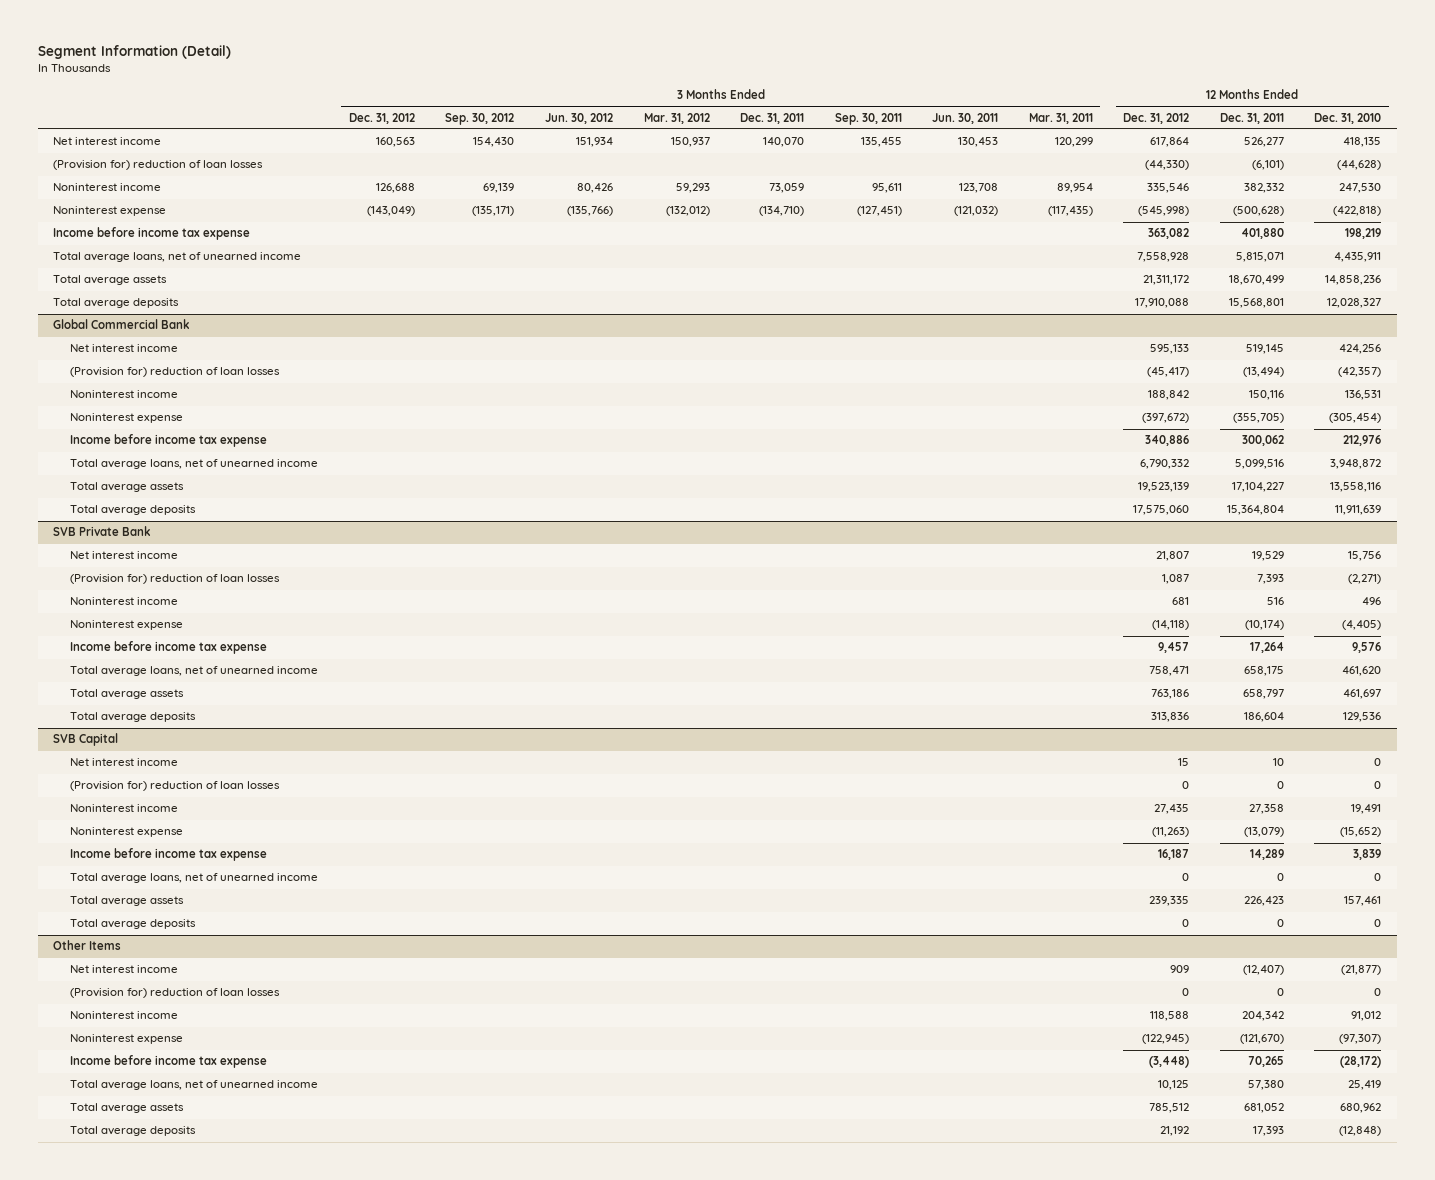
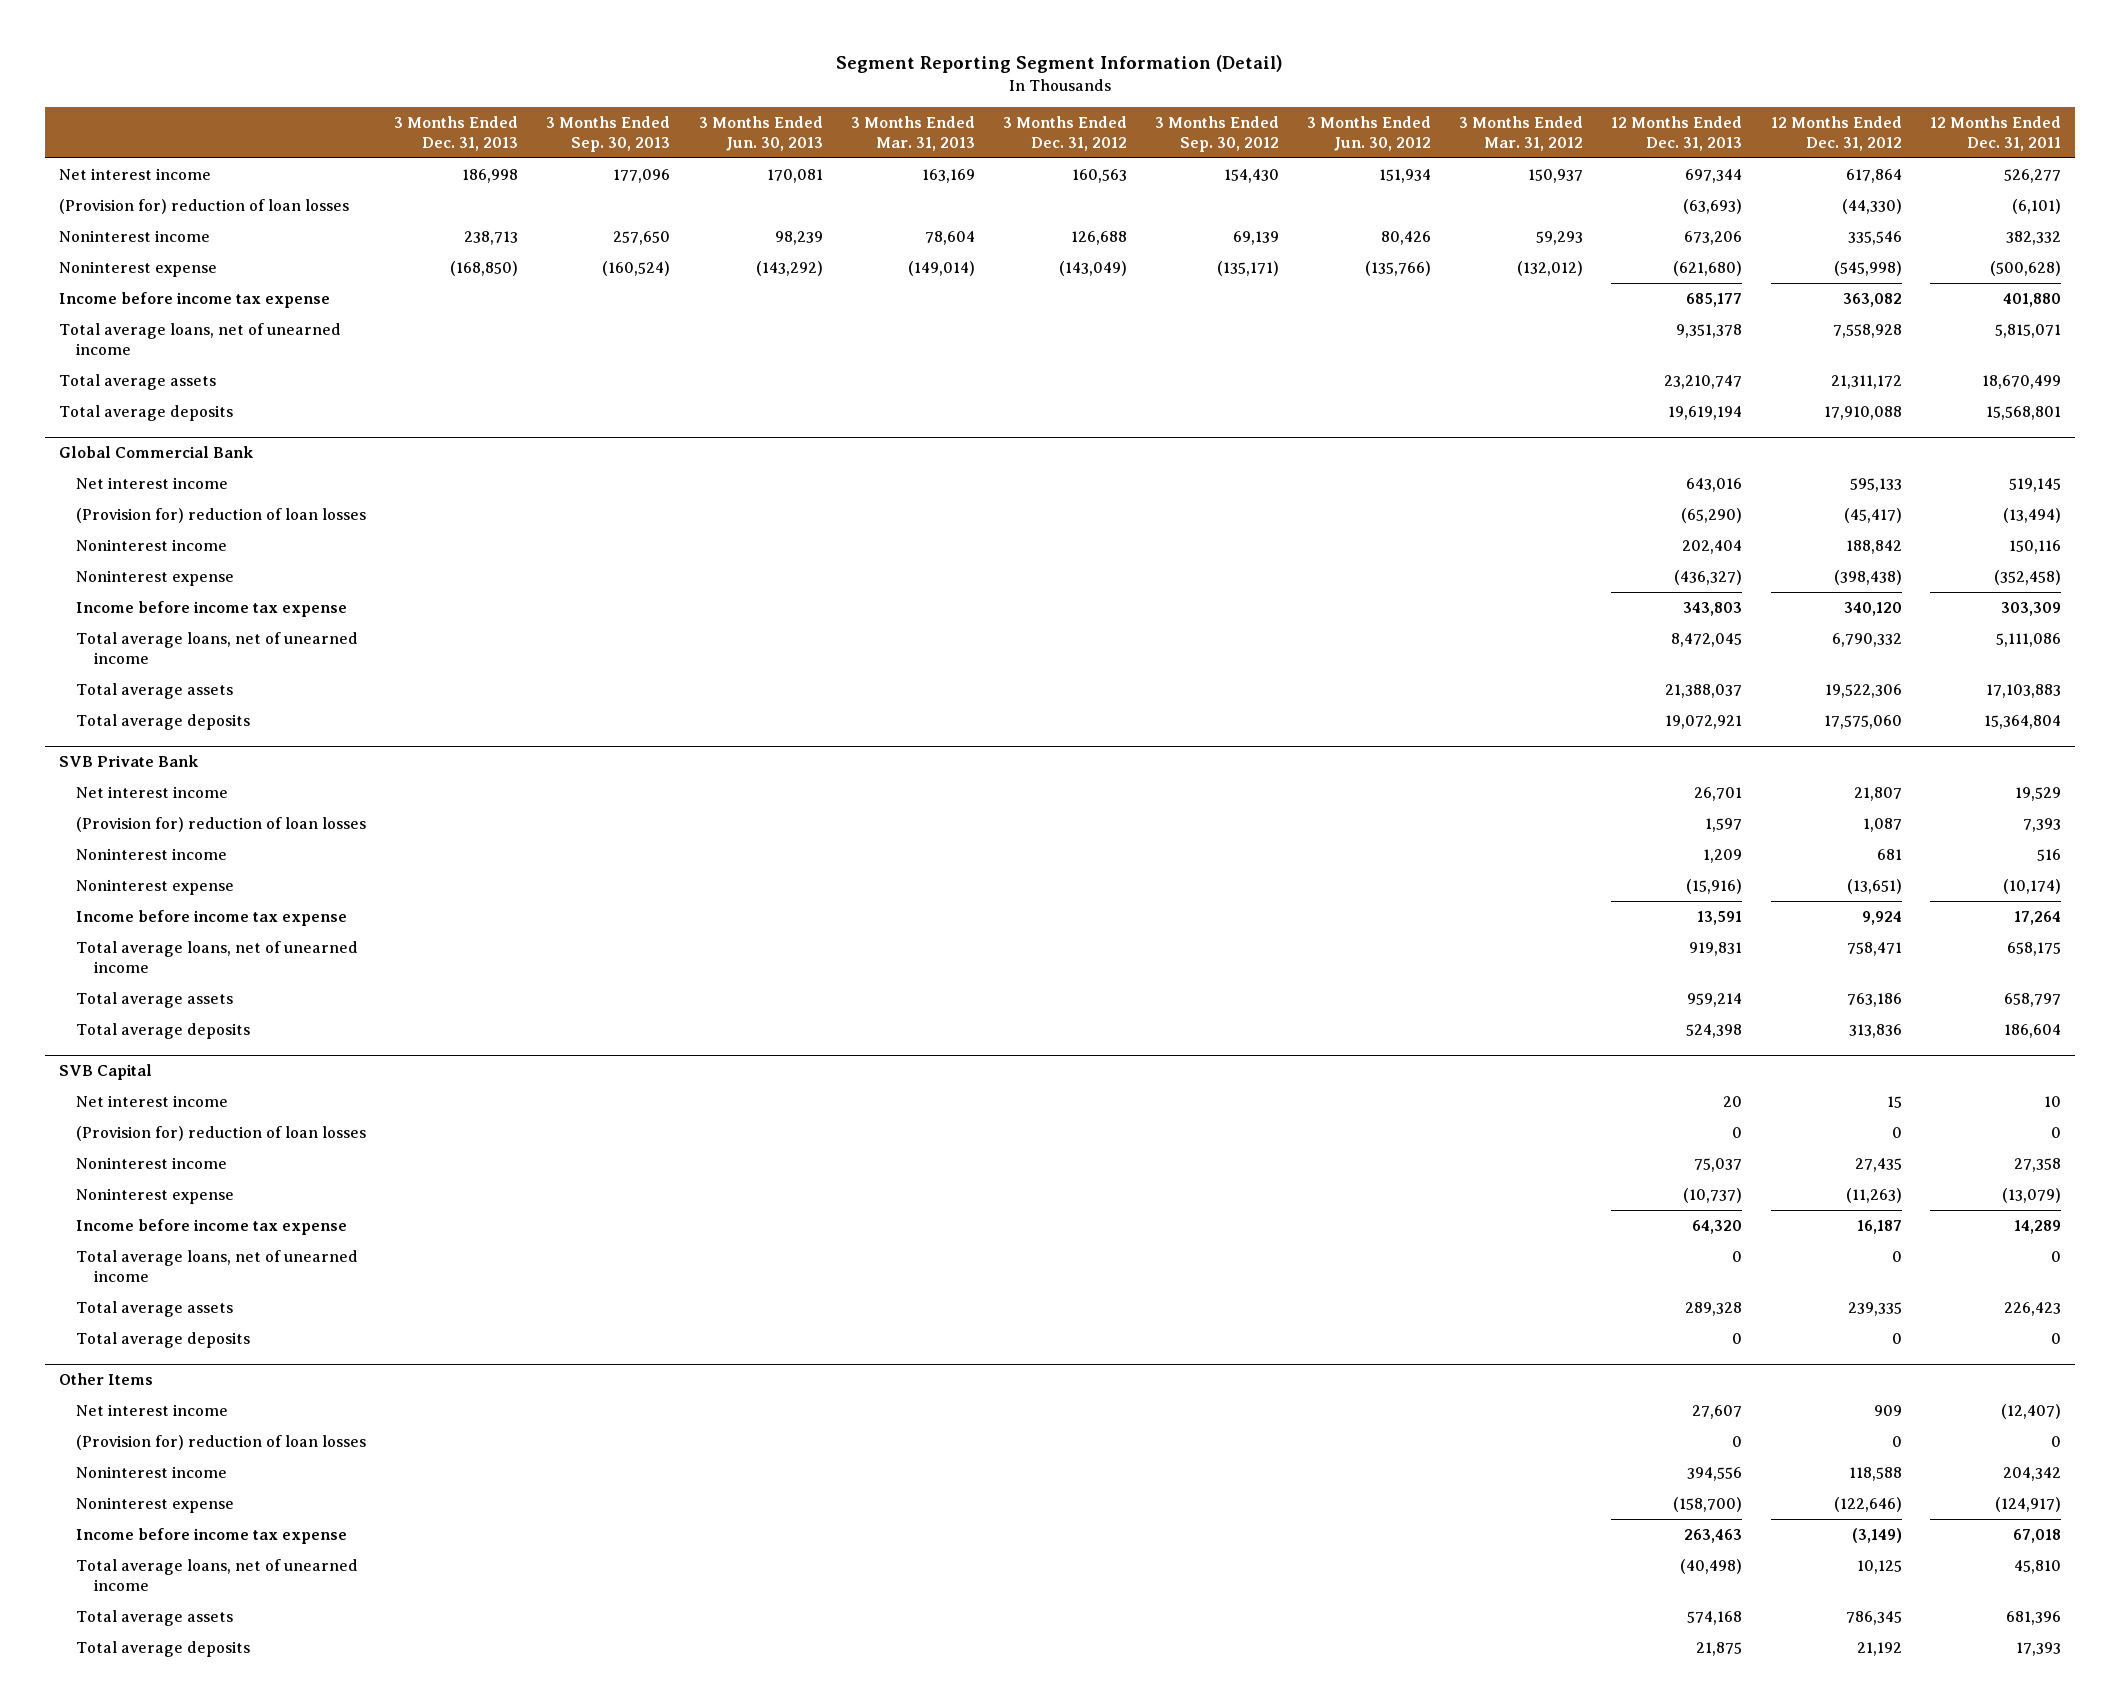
[37,45,231,60] Segment Information (Detail) -> [835,55,1283,74] Segment Reporting Segment Information (Detail)
[740,112,805,124] Dec. 31, 2011 -> none
[834,112,902,125] Sep. 30, 2011 -> none
[932,112,999,124] Jun. 30, 2011 -> none
[1028,112,1093,124] Mar. 31, 2011 -> none
[1314,112,1382,124] Dec. 31, 2010 -> none
none -> [394,115,519,151] 3 Months Ended Dec. 31, 2013
none -> [546,115,671,152] 3 Months Ended Sep. 30, 2013
none -> [698,115,823,151] 3 Months Ended Jun. 30, 2013
none -> [850,115,975,151] 3 Months Ended Mar. 31, 2013
none -> [1611,115,1743,151] 12 Months Ended Dec. 31, 2013
[1142,413,1190,424] (397,672) -> [1833,569,1902,585] (398,438)
[1232,413,1284,424] (355,705) -> [1993,569,2061,585] (352,458)
[1145,435,1190,447] 340,886 -> [1843,601,1902,616] 340,120
[1241,435,1284,447] 300,062 -> [2000,601,2061,616] 303,309
[1234,459,1284,470] 5,099,516 -> [1995,632,2061,647] 5,111,086
[1138,482,1190,493] 19,523,139 -> [1824,683,1902,698] 19,522,306
[1231,482,1284,493] 17,104,227 -> [1985,683,2061,698] 17,103,883
[1152,620,1190,631] (14,118) -> [1846,878,1902,894] (13,651)
[1158,642,1190,654] 9,457 -> [1861,910,1902,925] 9,924
[1142,1034,1190,1045] (122,945) -> [1833,1496,1902,1512] (122,646)
[1239,1034,1284,1045] (121,670) -> [1994,1496,2061,1512] (124,917)
[1149,1056,1190,1069] (3,448) -> [1851,1527,1902,1543] (3,149)
[1247,1056,1284,1068] 70,265 -> [2012,1528,2061,1543] 67,018
[1247,1080,1284,1091] 57,380 -> [2013,1559,2061,1574] 45,810
[1149,1103,1190,1114] 785,512 -> [1845,1610,1902,1625] 786,345
[1243,1103,1284,1114] 681,052 -> [2005,1610,2061,1625] 681,396

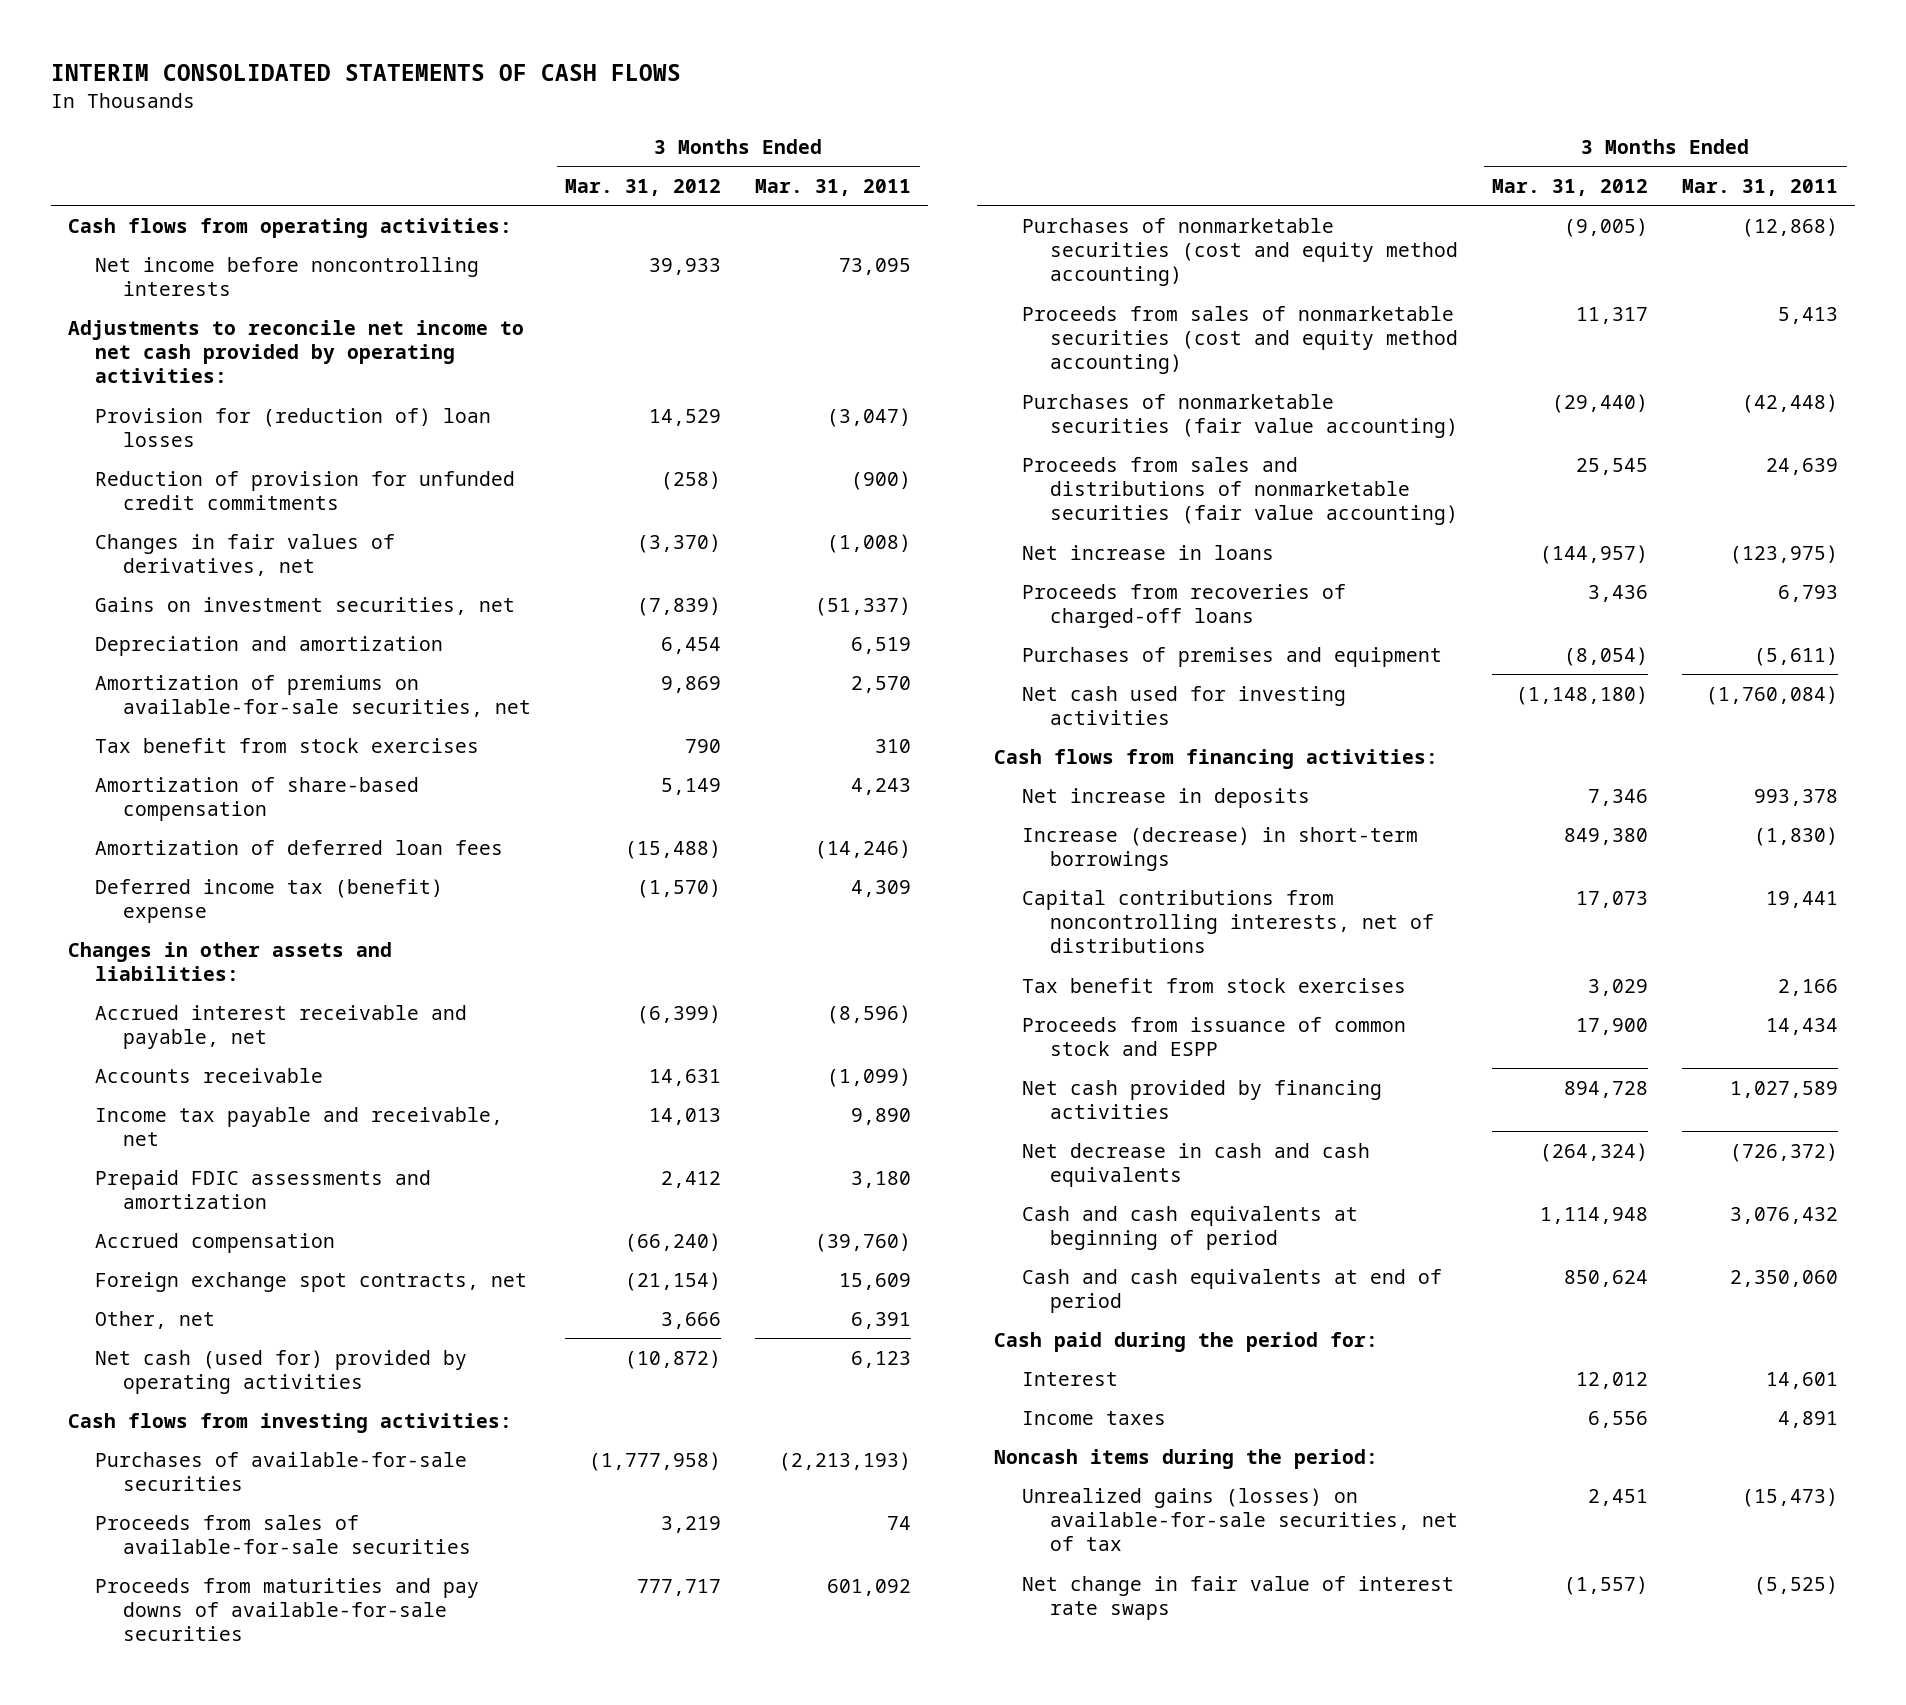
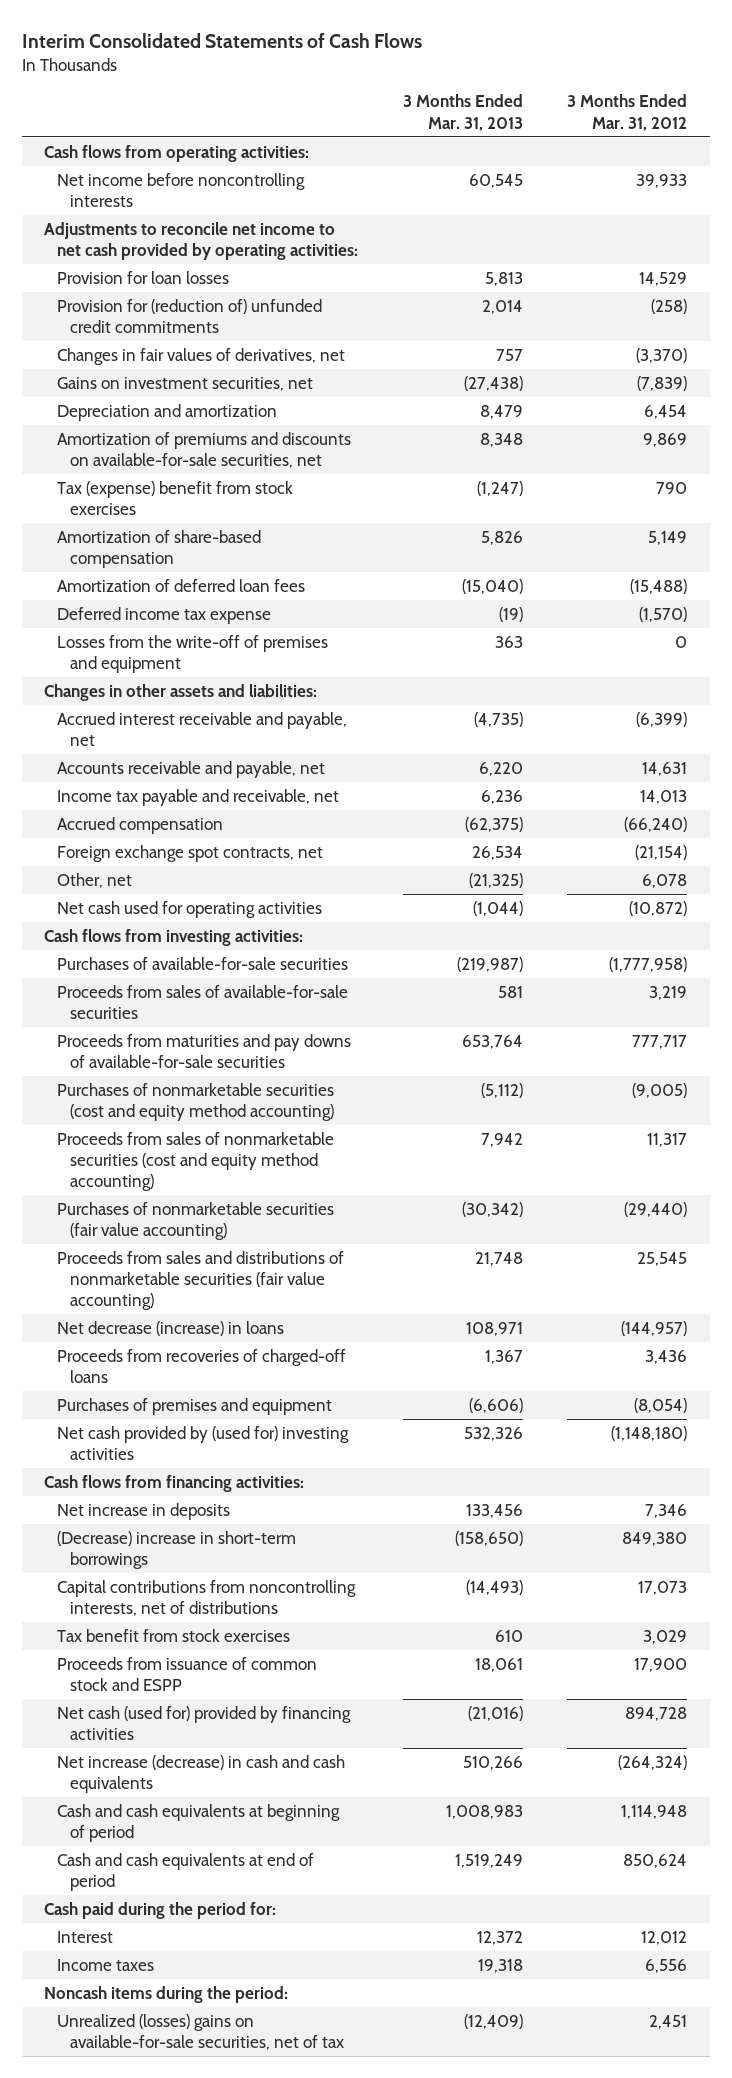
[50,64,681,82] INTERIM CONSOLIDATED STATEMENTS OF CASH FLOWS -> [22,33,423,49] Interim Consolidated Statements of Cash Flows
[755,178,912,196] Mar. 31, 2011 -> none
none -> [402,94,523,131] 3 Months Ended Mar. 31, 2013
[95,407,492,447] Provision for (reduction of) loan losses -> [56,270,229,284] Provision for loan losses
[95,470,516,510] Reduction of provision for unfunded credit commitments -> [56,298,322,333] Provision for (reduction of) unfunded credit commitments
[95,674,532,717] Amortization of premiums on available-for-sale securities, net -> [56,431,351,468] Amortization of premiums and discounts on available-for-sale securities, net
[95,737,480,753] Tax benefit from stock exercises -> [56,480,293,515] Tax (expense) benefit from stock exercises
[95,878,444,923] Deferred income tax (benefit) expense -> [56,606,271,624] Deferred income tax expense
none -> [56,634,328,673] Losses from the write-off of premises and equipment
[95,1067,324,1083] Accounts receivable -> [56,760,325,778] Accounts receivable and payable, net
[95,1169,432,1209] Prepaid FDIC assessments and amortization -> none
[661,1311,722,1329] 3,666 -> [642,873,688,888] 6,078
[95,1349,468,1394] Net cash (used for) provided by operating activities -> [56,900,322,918] Net cash used for operating activities
[1022,544,1275,560] Net increase in loans -> [56,1320,284,1336] Net decrease (increase) in loans
[1022,685,1347,725] Net cash used for investing activities -> [56,1425,349,1460] Net cash provided by (used for) investing activities
[1022,826,1419,871] Increase (decrease) in short-term borrowings -> [56,1530,296,1569] (Decrease) increase in short-term borrowings
[1022,1079,1383,1119] Net cash provided by financing activities -> [56,1705,351,1740] Net cash (used for) provided by financing activities
[1022,1142,1371,1187] Net decrease in cash and cash equivalents -> [56,1754,345,1793] Net increase (decrease) in cash and cash equivalents
[1022,1575,1455,1620] Net change in fair value of interest rate swaps -> none
[1022,1487,1458,1552] Unrealized gains (losses) on available-for-sale securities, net of tax -> [56,2013,344,2050] Unrealized (losses) gains on available-for-sale securities, net of tax

